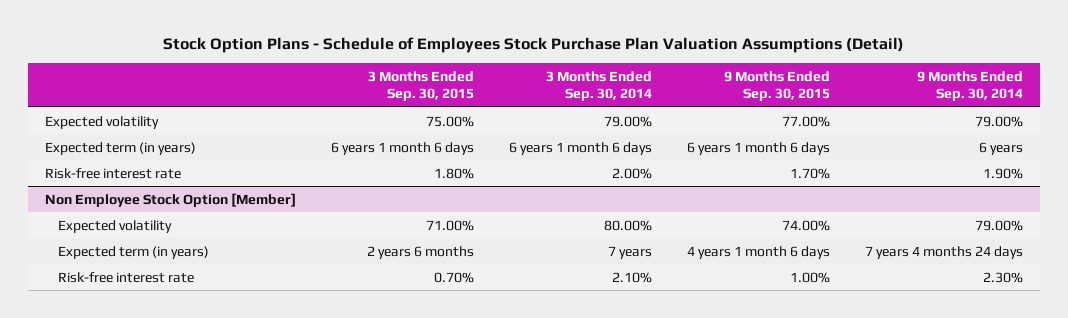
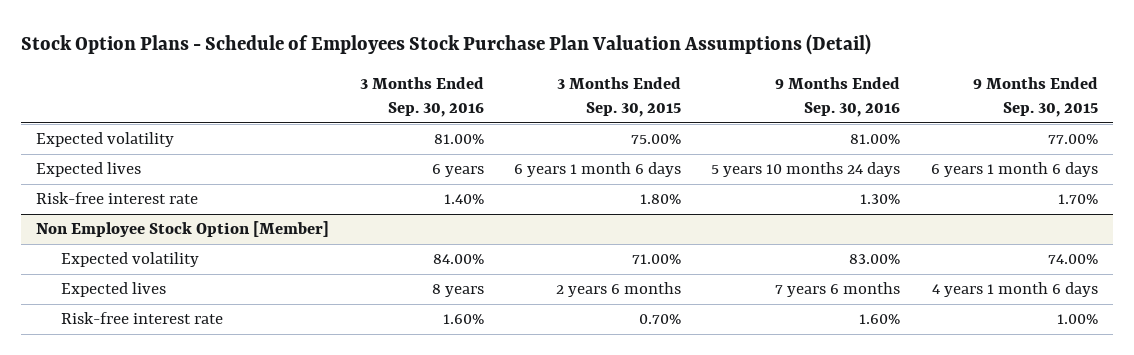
[545,70,652,102] 3 Months Ended Sep. 30, 2014 -> none
[916,70,1023,102] 9 Months Ended Sep. 30, 2014 -> none
none -> [359,76,484,117] 3 Months Ended Sep. 30, 2016
none -> [775,76,901,117] 9 Months Ended Sep. 30, 2016
[45,141,197,155] Expected term (in years) -> [36,162,142,178] Expected lives
[58,245,210,259] Expected term (in years) -> [61,282,167,298] Expected lives

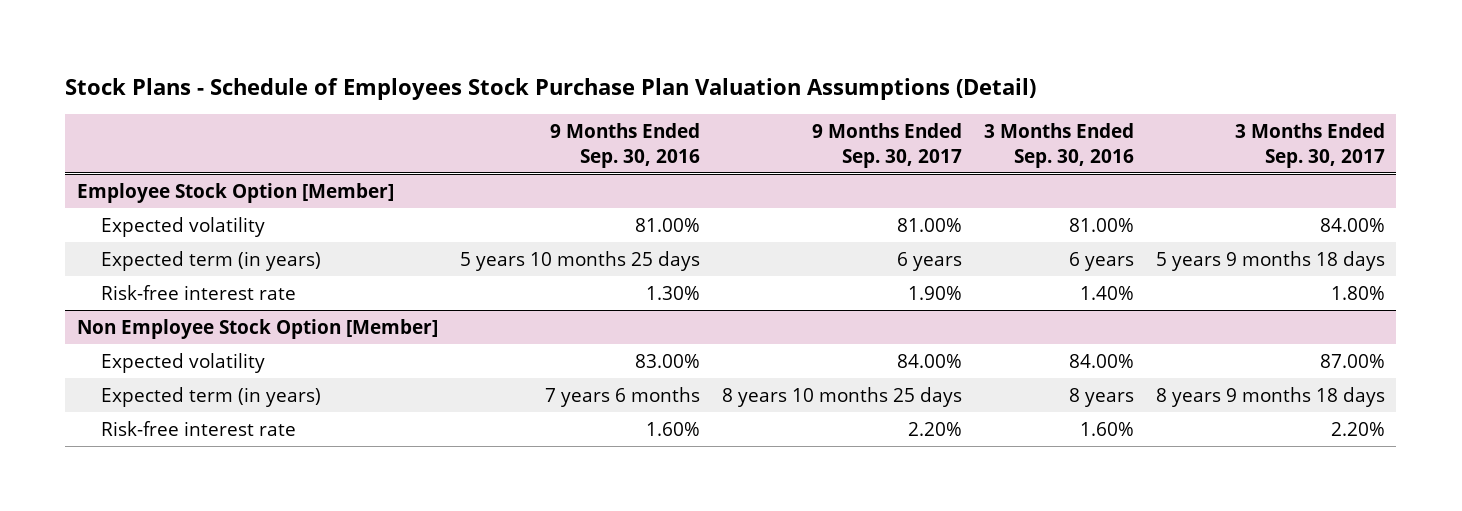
[20,33,871,55] Stock Option Plans - Schedule of Employees Stock Purchase Plan Valuation Assumptions (Detail) -> [65,78,1037,101] Stock Plans - Schedule of Employees Stock Purchase Plan Valuation Assumptions (Detail)
[556,76,681,117] 3 Months Ended Sep. 30, 2015 -> none
[972,76,1098,117] 9 Months Ended Sep. 30, 2015 -> none
none -> [811,122,962,168] 9 Months Ended Sep. 30, 2017
none -> [1235,122,1386,168] 3 Months Ended Sep. 30, 2017
none -> [76,182,394,203] Employee Stock Option [Member]
[36,162,142,178] Expected lives -> [101,250,322,271] Expected term (in years)
[711,162,901,178] 5 years 10 months 24 days -> [459,250,700,271] 5 years 10 months 25 days
[61,282,167,298] Expected lives -> [101,386,322,407] Expected term (in years)

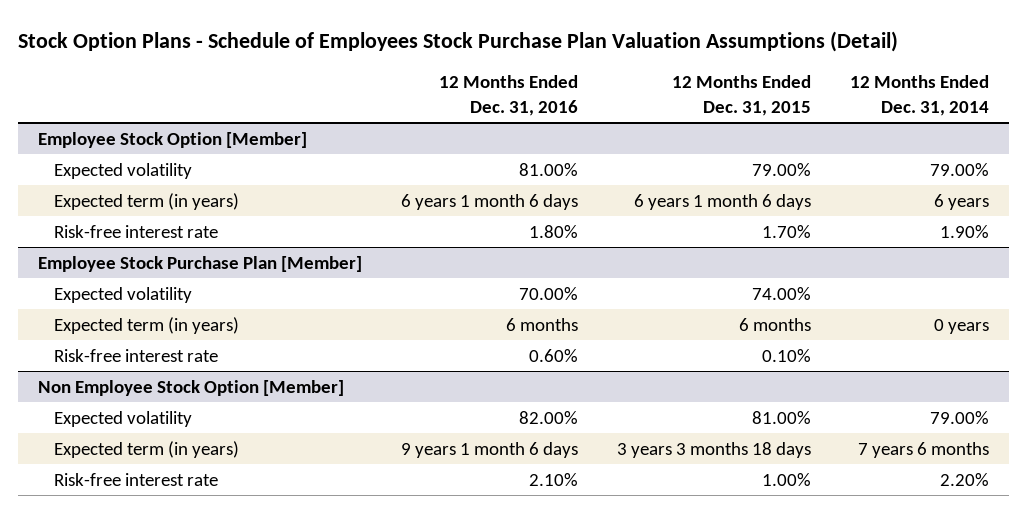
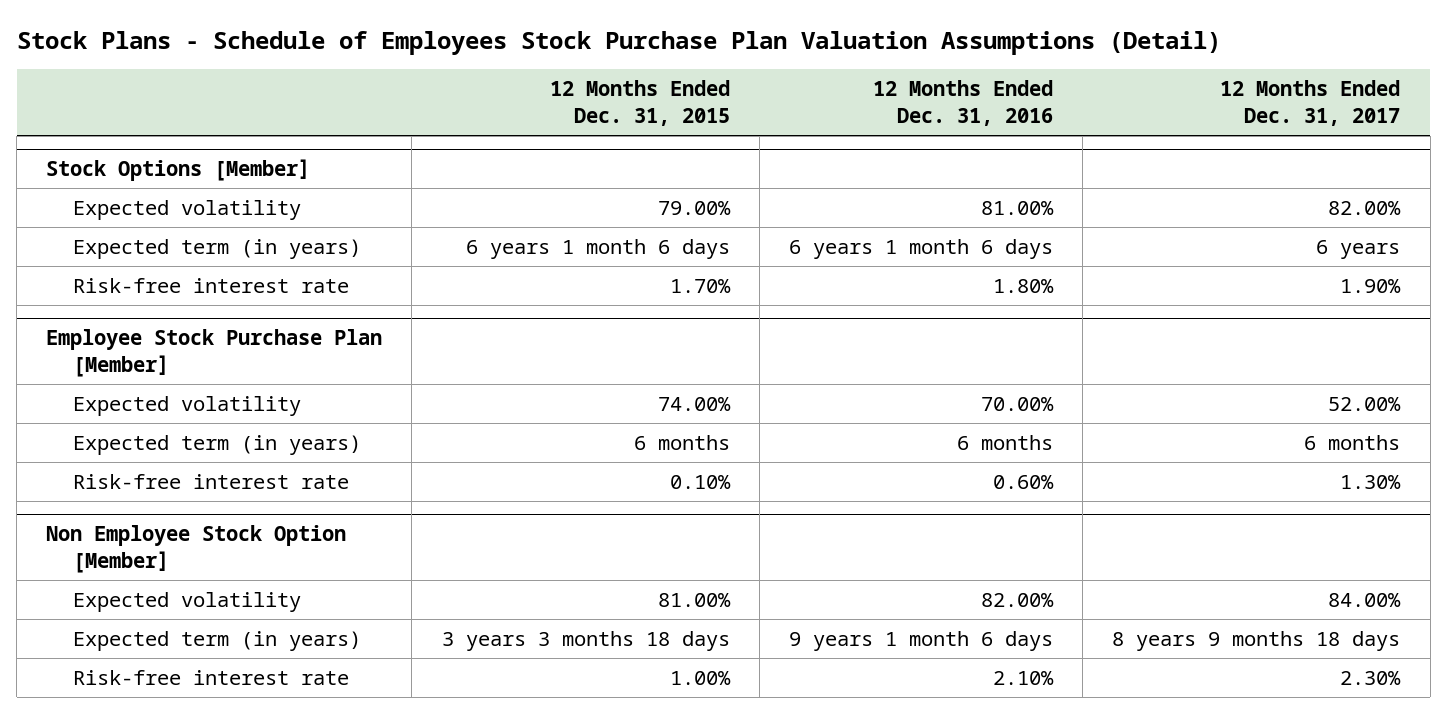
[18,30,899,52] Stock Option Plans - Schedule of Employees Stock Purchase Plan Valuation Assumptions (Detail) -> [16,30,1221,55] Stock Plans - Schedule of Employees Stock Purchase Plan Valuation Assumptions (Detail)
[850,75,990,116] 12 Months Ended Dec. 31, 2014 -> none
none -> [1220,80,1401,126] 12 Months Ended Dec. 31, 2017
[37,131,307,148] Employee Stock Option [Member] -> [46,159,311,182] Stock Options [Member]

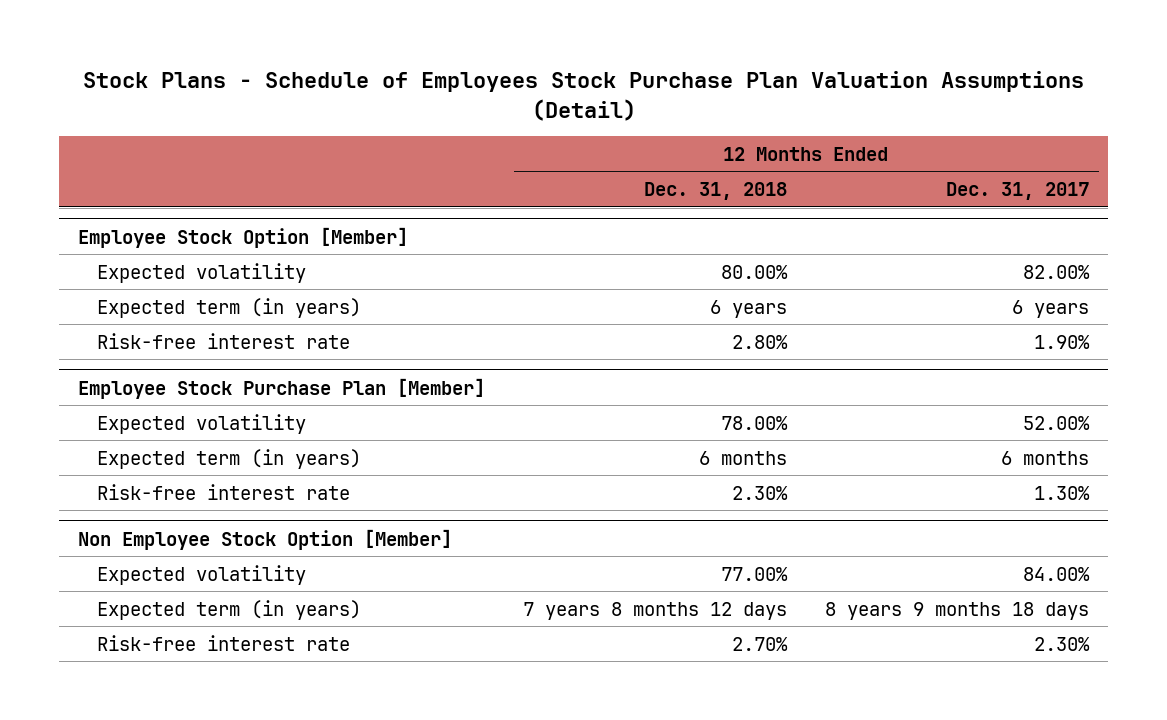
[549,80,730,126] 12 Months Ended Dec. 31, 2015 -> none
[873,80,1054,126] 12 Months Ended Dec. 31, 2016 -> none
none -> [644,182,788,201] Dec. 31, 2018
[46,159,311,182] Stock Options [Member] -> [77,226,408,248] Employee Stock Option [Member]

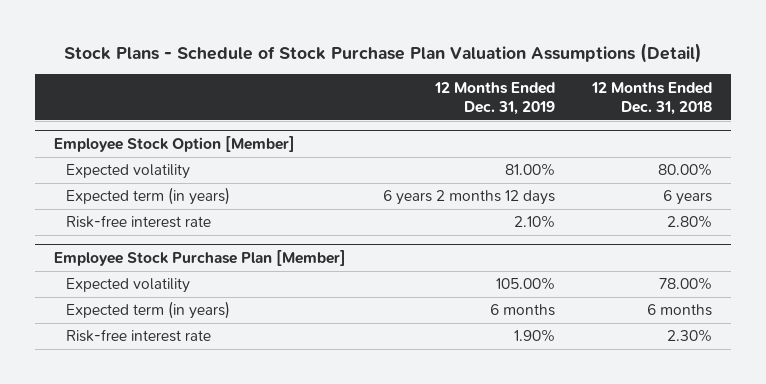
[82,71,1084,121] Stock Plans - Schedule of Employees Stock Purchase Plan Valuation Assumptions (Detail) -> [64,42,703,63] Stock Plans - Schedule of Stock Purchase Plan Valuation Assumptions (Detail)
[946,182,1090,201] Dec. 31, 2017 -> none
none -> [434,81,556,115] 12 Months Ended Dec. 31, 2019
[77,528,452,550] Non Employee Stock Option [Member] -> none
[96,564,306,585] Expected volatility -> none
[96,599,361,620] Expected term (in years) -> none
[96,634,350,651] Risk-free interest rate -> none

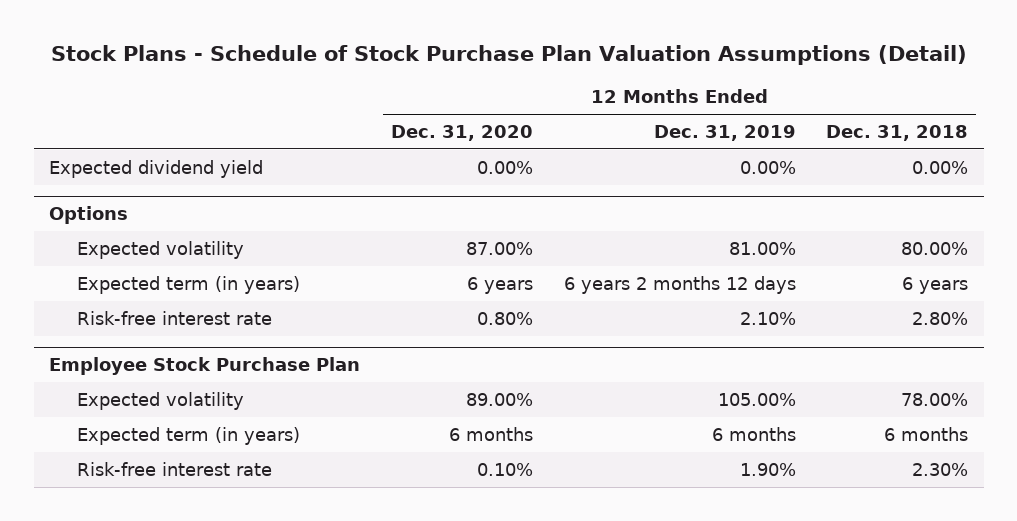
none -> [390,124,533,141] Dec. 31, 2020
none -> [49,159,264,178] Expected dividend yield
[53,136,295,153] Employee Stock Option [Member] -> [49,206,129,225] Options
[53,250,346,267] Employee Stock Purchase Plan [Member] -> [49,357,361,376] Employee Stock Purchase Plan

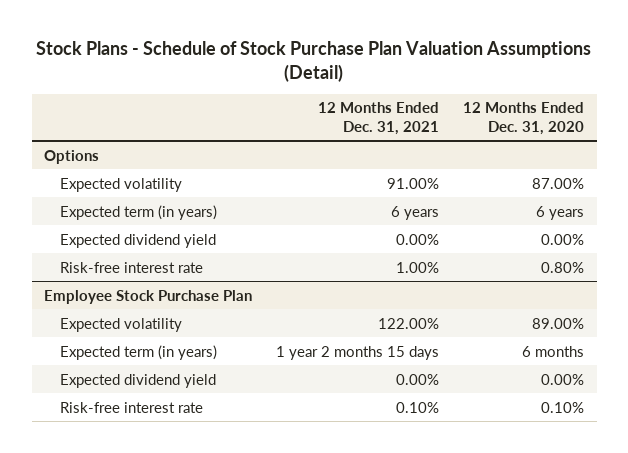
[653,124,796,141] Dec. 31, 2019 -> none
[826,124,969,141] Dec. 31, 2018 -> none
none -> [318,102,440,135] 12 Months Ended Dec. 31, 2021
[49,159,264,178] Expected dividend yield -> none
none -> [60,233,217,248] Expected dividend yield
none -> [60,373,217,388] Expected dividend yield

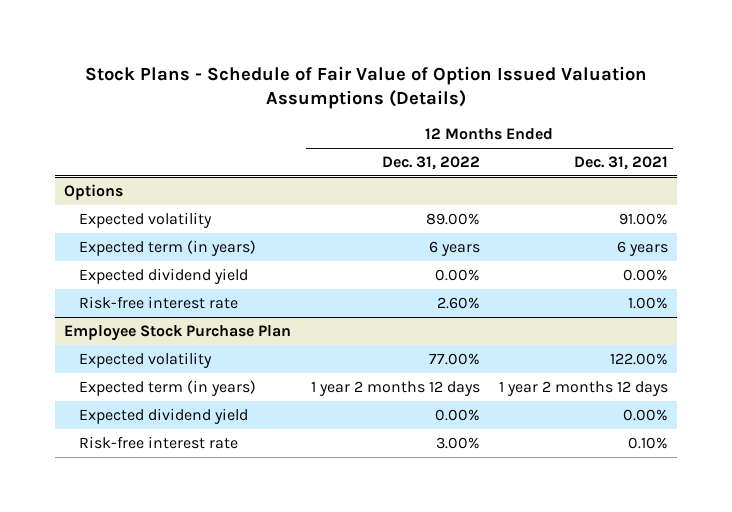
[36,41,592,82] Stock Plans - Schedule of Stock Purchase Plan Valuation Assumptions (Detail) -> [85,65,648,110] Stock Plans - Schedule of Fair Value of Option Issued Valuation Assumptions (Details)
[463,102,585,135] 12 Months Ended Dec. 31, 2020 -> none
none -> [381,156,480,171] Dec. 31, 2022
[276,345,440,360] 1 year 2 months 15 days -> [498,380,668,396] 1 year 2 months 12 days

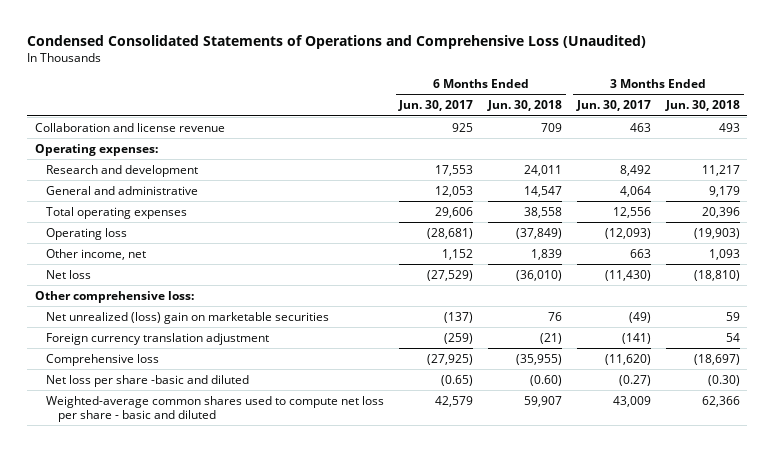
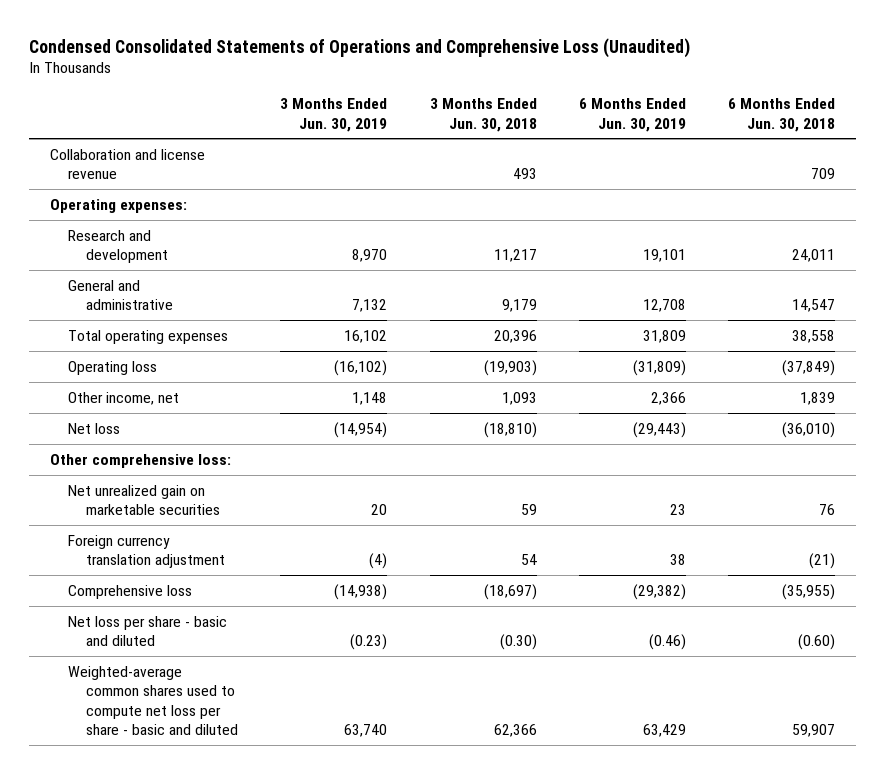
[398,100,474,112] Jun. 30, 2017 -> none
[576,100,652,112] Jun. 30, 2017 -> none
none -> [280,98,388,132] 3 Months Ended Jun. 30, 2019
none -> [578,98,686,132] 6 Months Ended Jun. 30, 2019
[46,311,330,324] Net unrealized (loss) gain on marketable securities -> [68,484,221,516] Net unrealized gain on marketable securities
[46,374,250,387] Net loss per share -basic and diluted -> [68,615,228,647] Net loss per share - basic and diluted

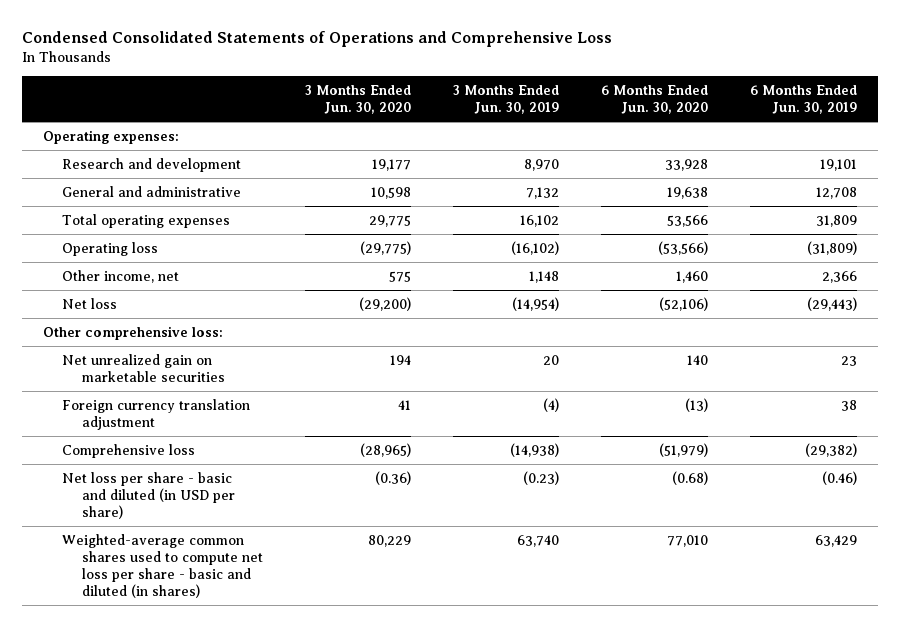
[28,37,690,58] Condensed Consolidated Statements of Operations and Comprehensive Loss (Unaudited) -> [21,31,612,48] Condensed Consolidated Statements of Operations and Comprehensive Loss
[429,98,537,132] 3 Months Ended Jun. 30, 2018 -> none
[727,98,835,132] 6 Months Ended Jun. 30, 2018 -> none
none -> [305,85,412,115] 3 Months Ended Jun. 30, 2020
none -> [600,85,708,115] 6 Months Ended Jun. 30, 2020
[49,148,205,180] Collaboration and license revenue -> none
[68,615,228,647] Net loss per share - basic and diluted -> [62,471,236,519] Net loss per share - basic and diluted (in USD per share)
[68,665,239,736] Weighted-average common shares used to compute net loss per share - basic and diluted -> [62,533,264,598] Weighted-average common shares used to compute net loss per share - basic and diluted (in shares)

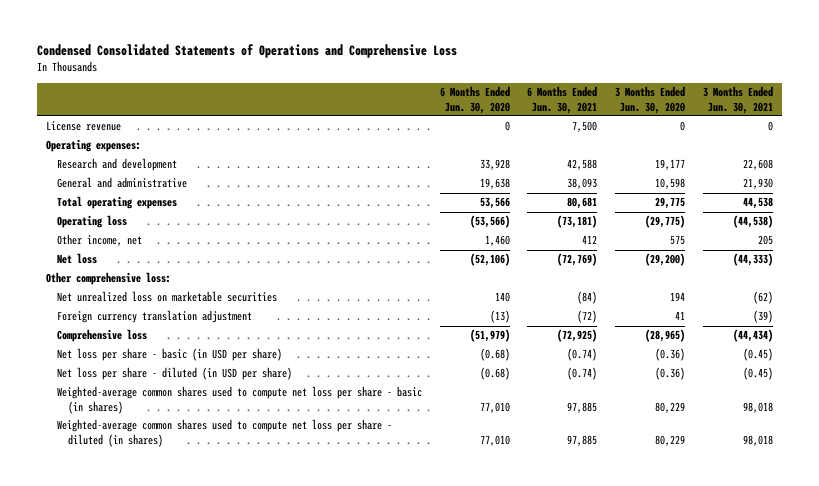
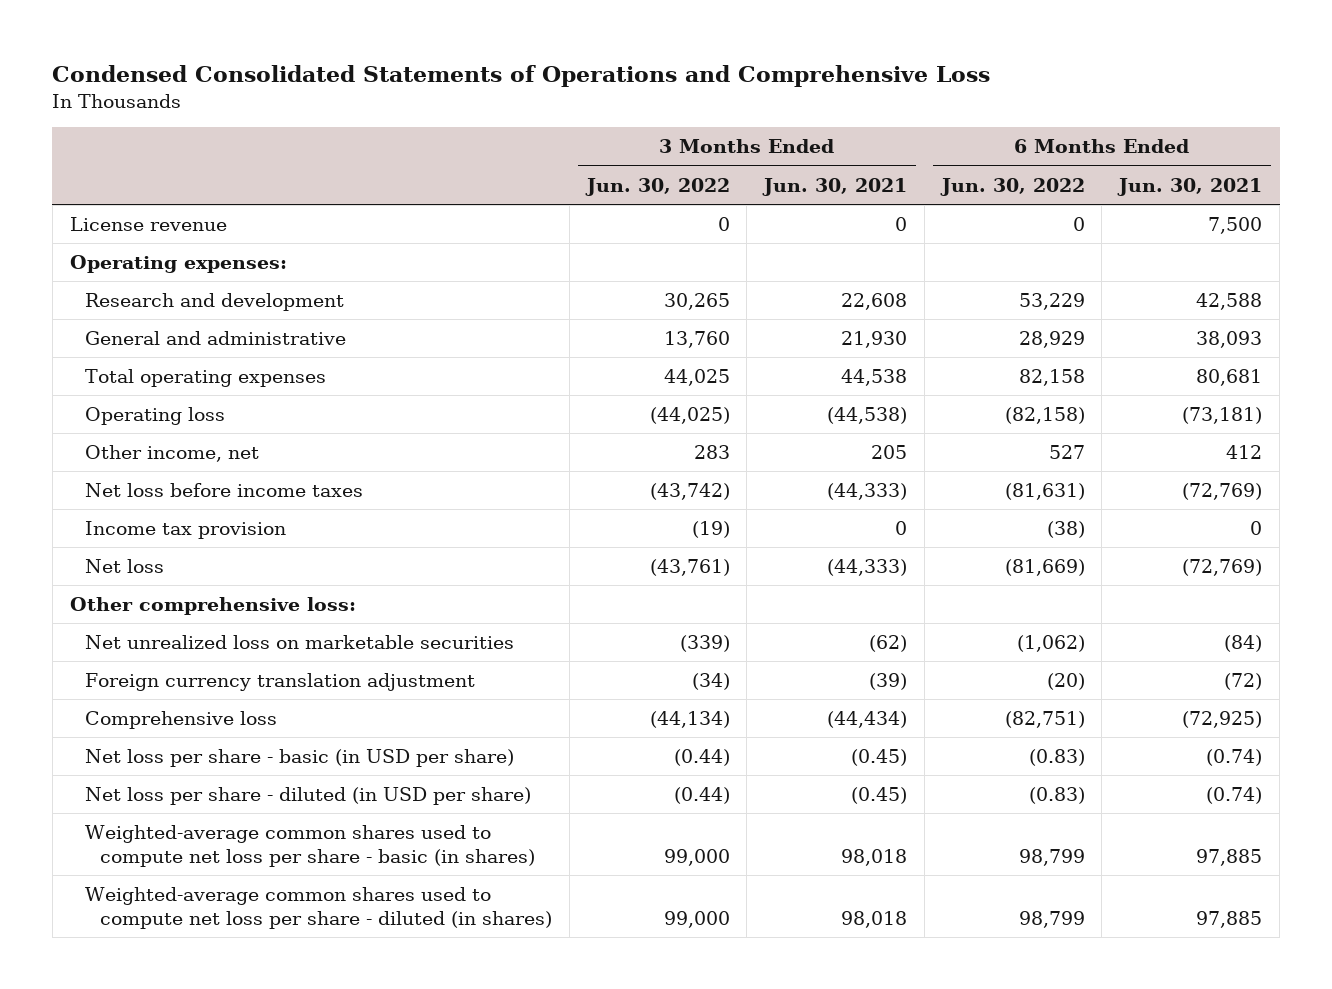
[439,86,510,114] 6 Months Ended Jun. 30, 2020 -> none
[615,86,686,114] 3 Months Ended Jun. 30, 2020 -> none
none -> [584,177,730,196] Jun. 30, 2022
none -> [939,177,1085,196] Jun. 30, 2022
none -> [84,483,363,498] Net loss before income taxes
none -> [84,521,286,540] Income tax provision

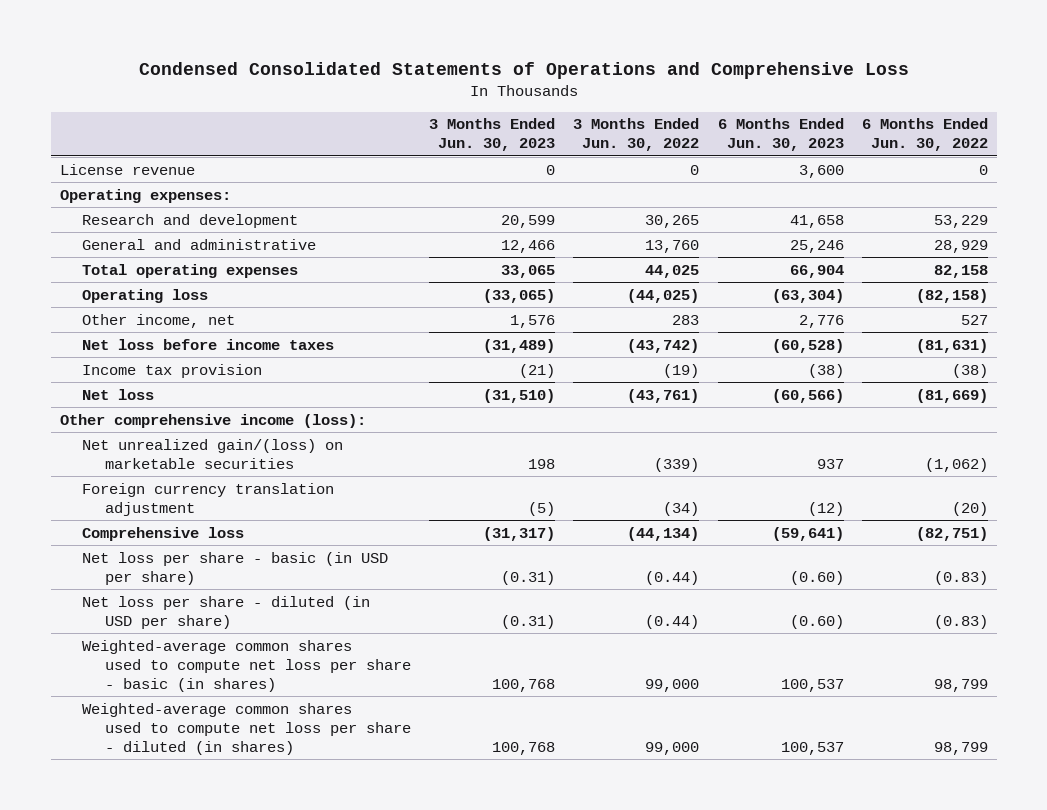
[762,177,908,196] Jun. 30, 2021 -> none
[1117,177,1263,196] Jun. 30, 2021 -> none
none -> [429,118,556,152] 3 Months Ended Jun. 30, 2023
none -> [717,118,844,152] 6 Months Ended Jun. 30, 2023
[69,597,356,616] Other comprehensive loss: -> [59,413,366,428] Other comprehensive income (loss):
[84,635,514,650] Net unrealized loss on marketable securities -> [82,438,344,469] Net unrealized gain/(loss) on marketable securities

